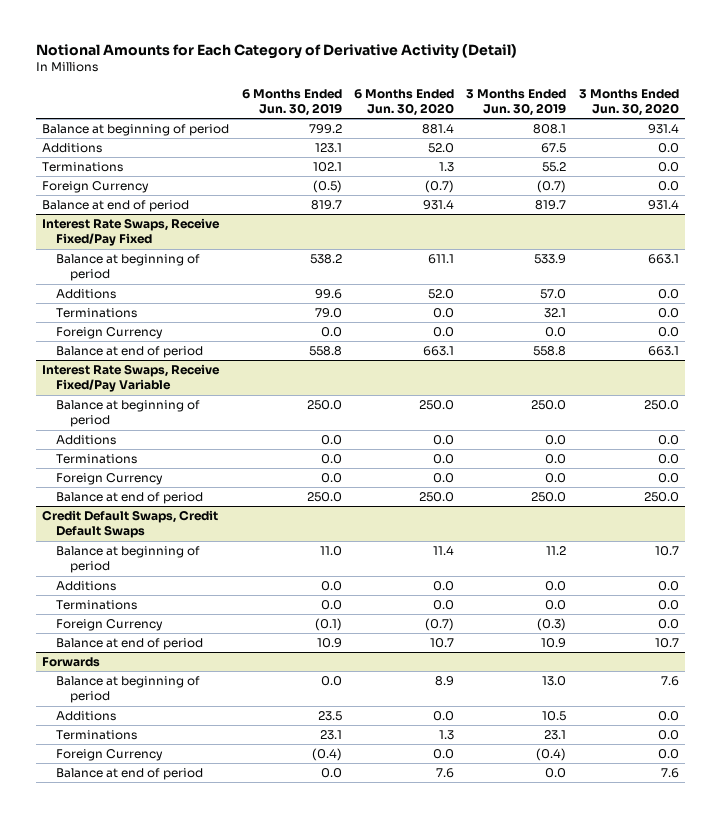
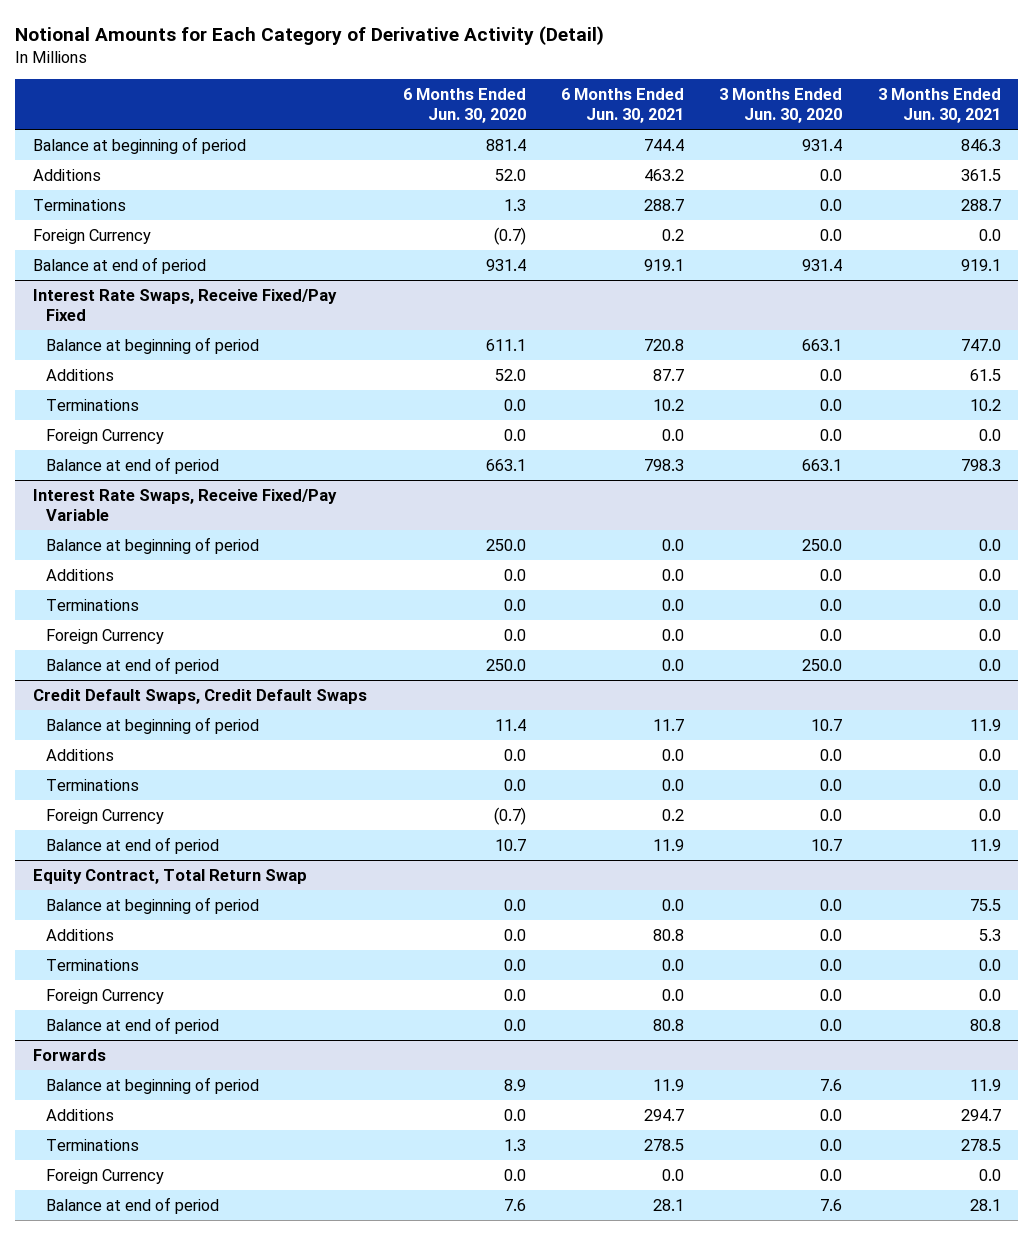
[241,88,342,116] 6 Months Ended Jun. 30, 2019 -> none
[466,88,567,116] 3 Months Ended Jun. 30, 2019 -> none
none -> [560,87,684,124] 6 Months Ended Jun. 30, 2021
none -> [877,87,1001,124] 3 Months Ended Jun. 30, 2021
none -> [33,868,308,884] Equity Contract, Total Return Swap
none -> [45,896,259,914] Balance at beginning of period
none -> [45,928,114,941] Additions
none -> [45,958,139,971] Terminations
none -> [45,988,164,1004] Foreign Currency
none -> [45,1016,219,1034] Balance at end of period

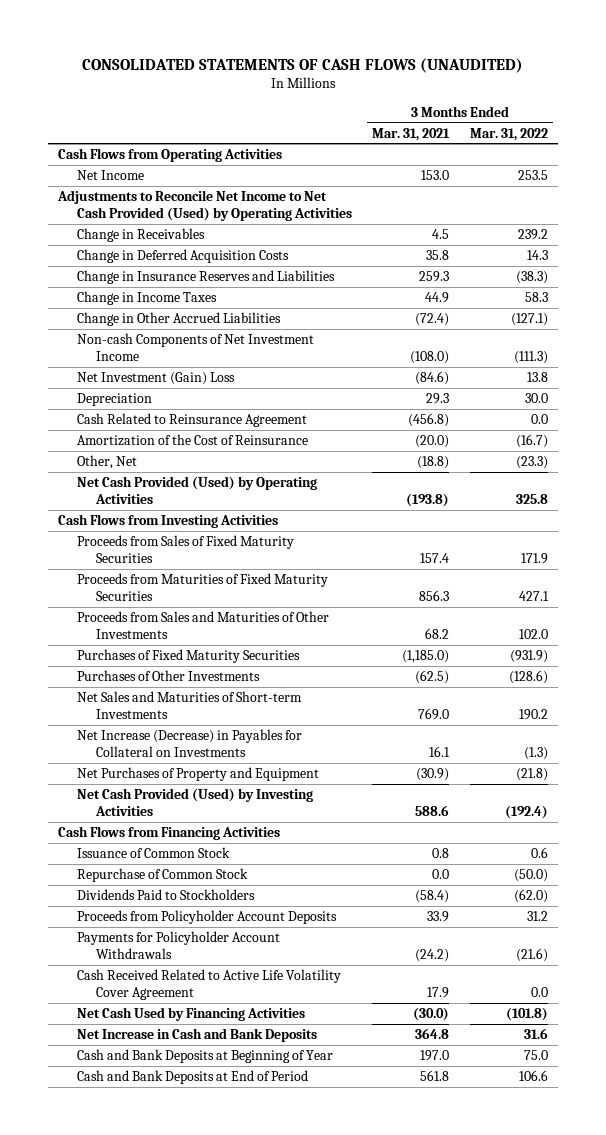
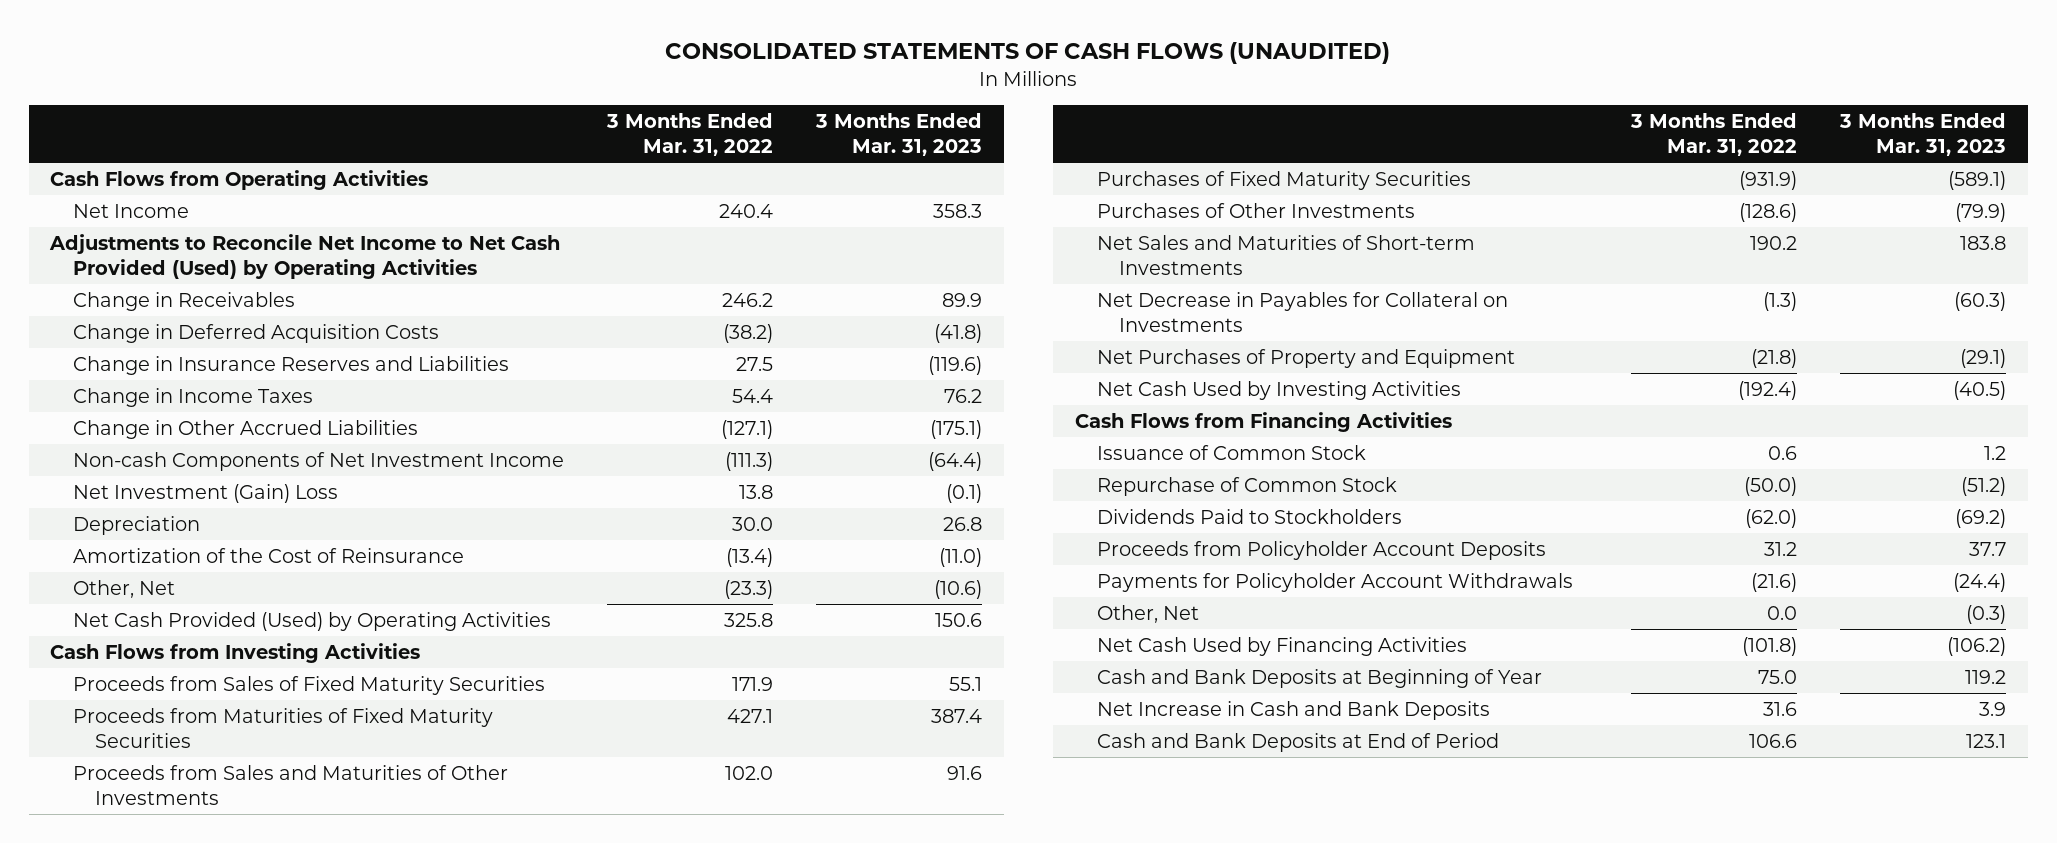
[372,127,451,141] Mar. 31, 2021 -> none
none -> [815,112,983,156] 3 Months Ended Mar. 31, 2023
[517,170,548,181] 253.5 -> [719,203,774,218] 240.4
[517,229,548,241] 239.2 -> [722,292,774,307] 246.2
[526,250,548,261] 14.3 -> [723,323,774,343] (38.2)
[515,271,548,285] (38.3) -> [736,356,774,371] 27.5
[524,292,548,303] 58.3 -> [732,388,774,403] 54.4
[77,413,308,428] Cash Related to Reinsurance Agreement -> none
[515,434,548,449] (16.7) -> [726,547,774,567] (13.4)
[77,729,303,757] Net Increase (Decrease) in Payables for Collateral on Investments -> [1096,291,1508,332] Net Decrease in Payables for Collateral on Investments
[77,788,314,816] Net Cash Provided (Used) by Investing Activities -> [1096,380,1461,400] Net Cash Used by Investing Activities
[77,969,342,1000] Cash Received Related to Active Life Volatility Cover Agreement -> none
none -> [1096,604,1199,623] Other, Net
[77,1028,318,1043] Net Increase in Cash and Bank Deposits -> [1096,700,1490,720] Net Increase in Cash and Bank Deposits

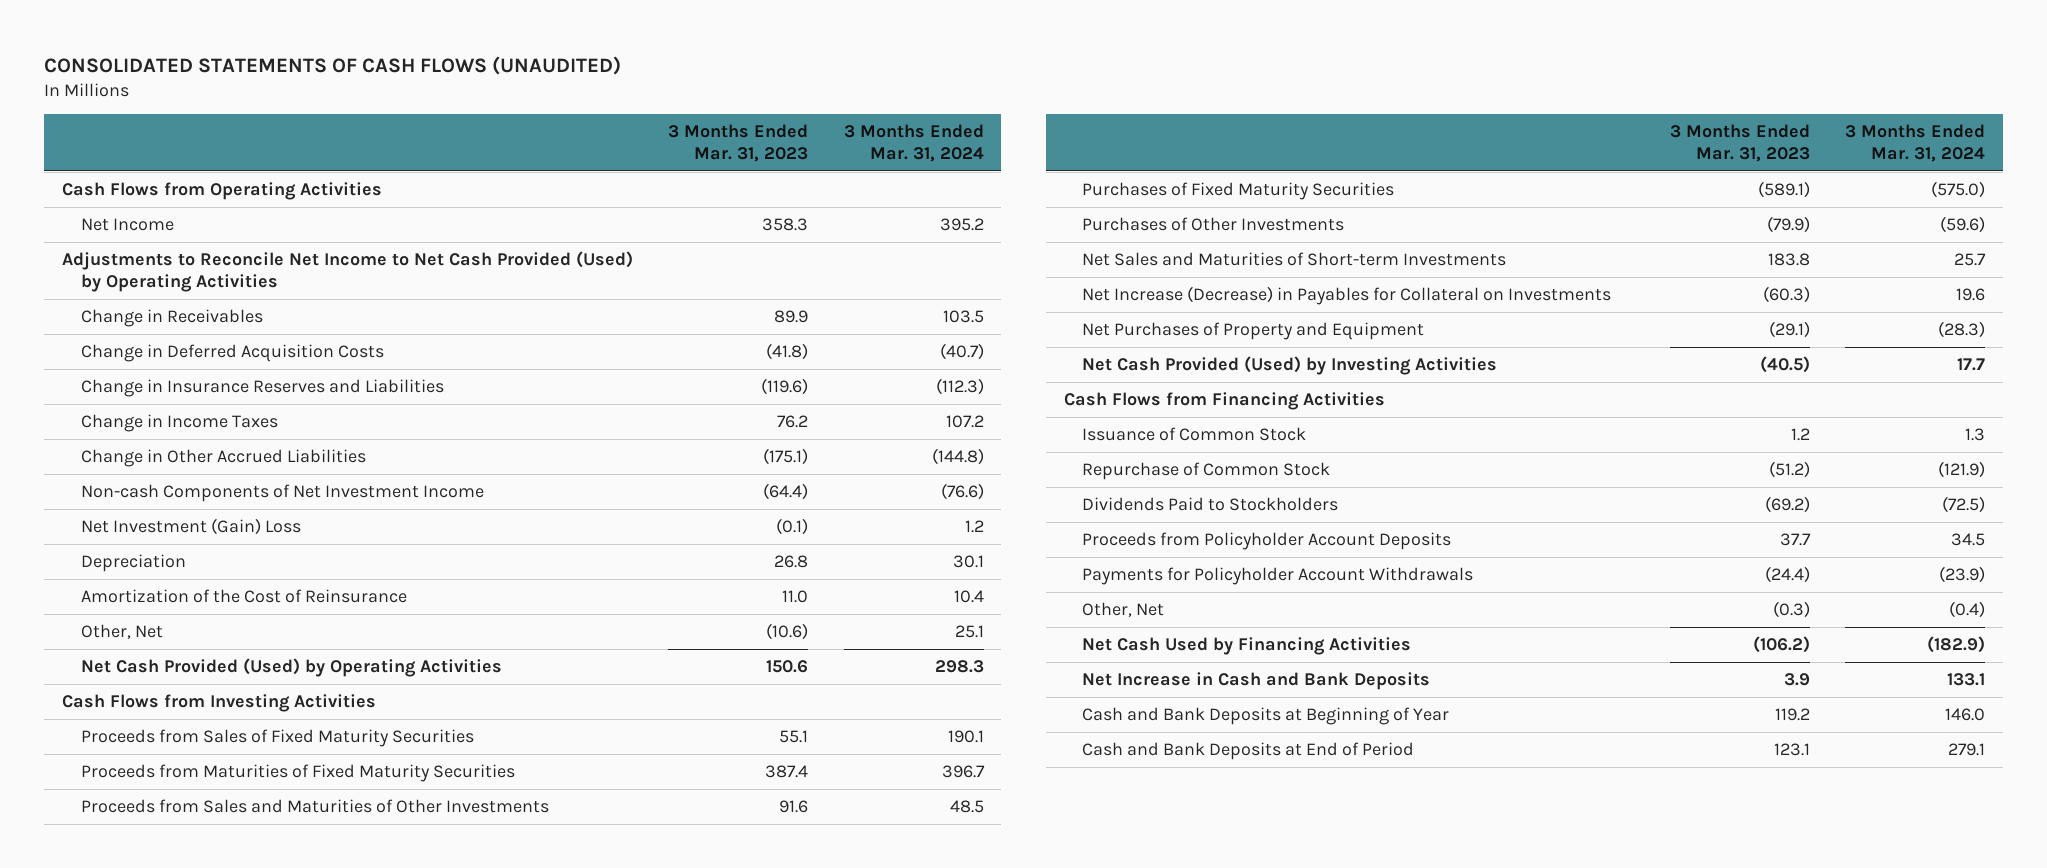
[606,112,774,156] 3 Months Ended Mar. 31, 2022 -> none
none -> [843,123,984,163] 3 Months Ended Mar. 31, 2024
[939,547,983,567] (11.0) -> [782,590,809,604] 11.0
[1096,291,1508,332] Net Decrease in Payables for Collateral on Investments -> [1082,286,1612,306] Net Increase (Decrease) in Payables for Collateral on Investments
[1096,380,1461,400] Net Cash Used by Investing Activities -> [1082,356,1498,376] Net Cash Provided (Used) by Investing Activities
[1096,668,1542,688] Cash and Bank Deposits at Beginning of Year -> [1082,707,1450,726] Cash and Bank Deposits at Beginning of Year

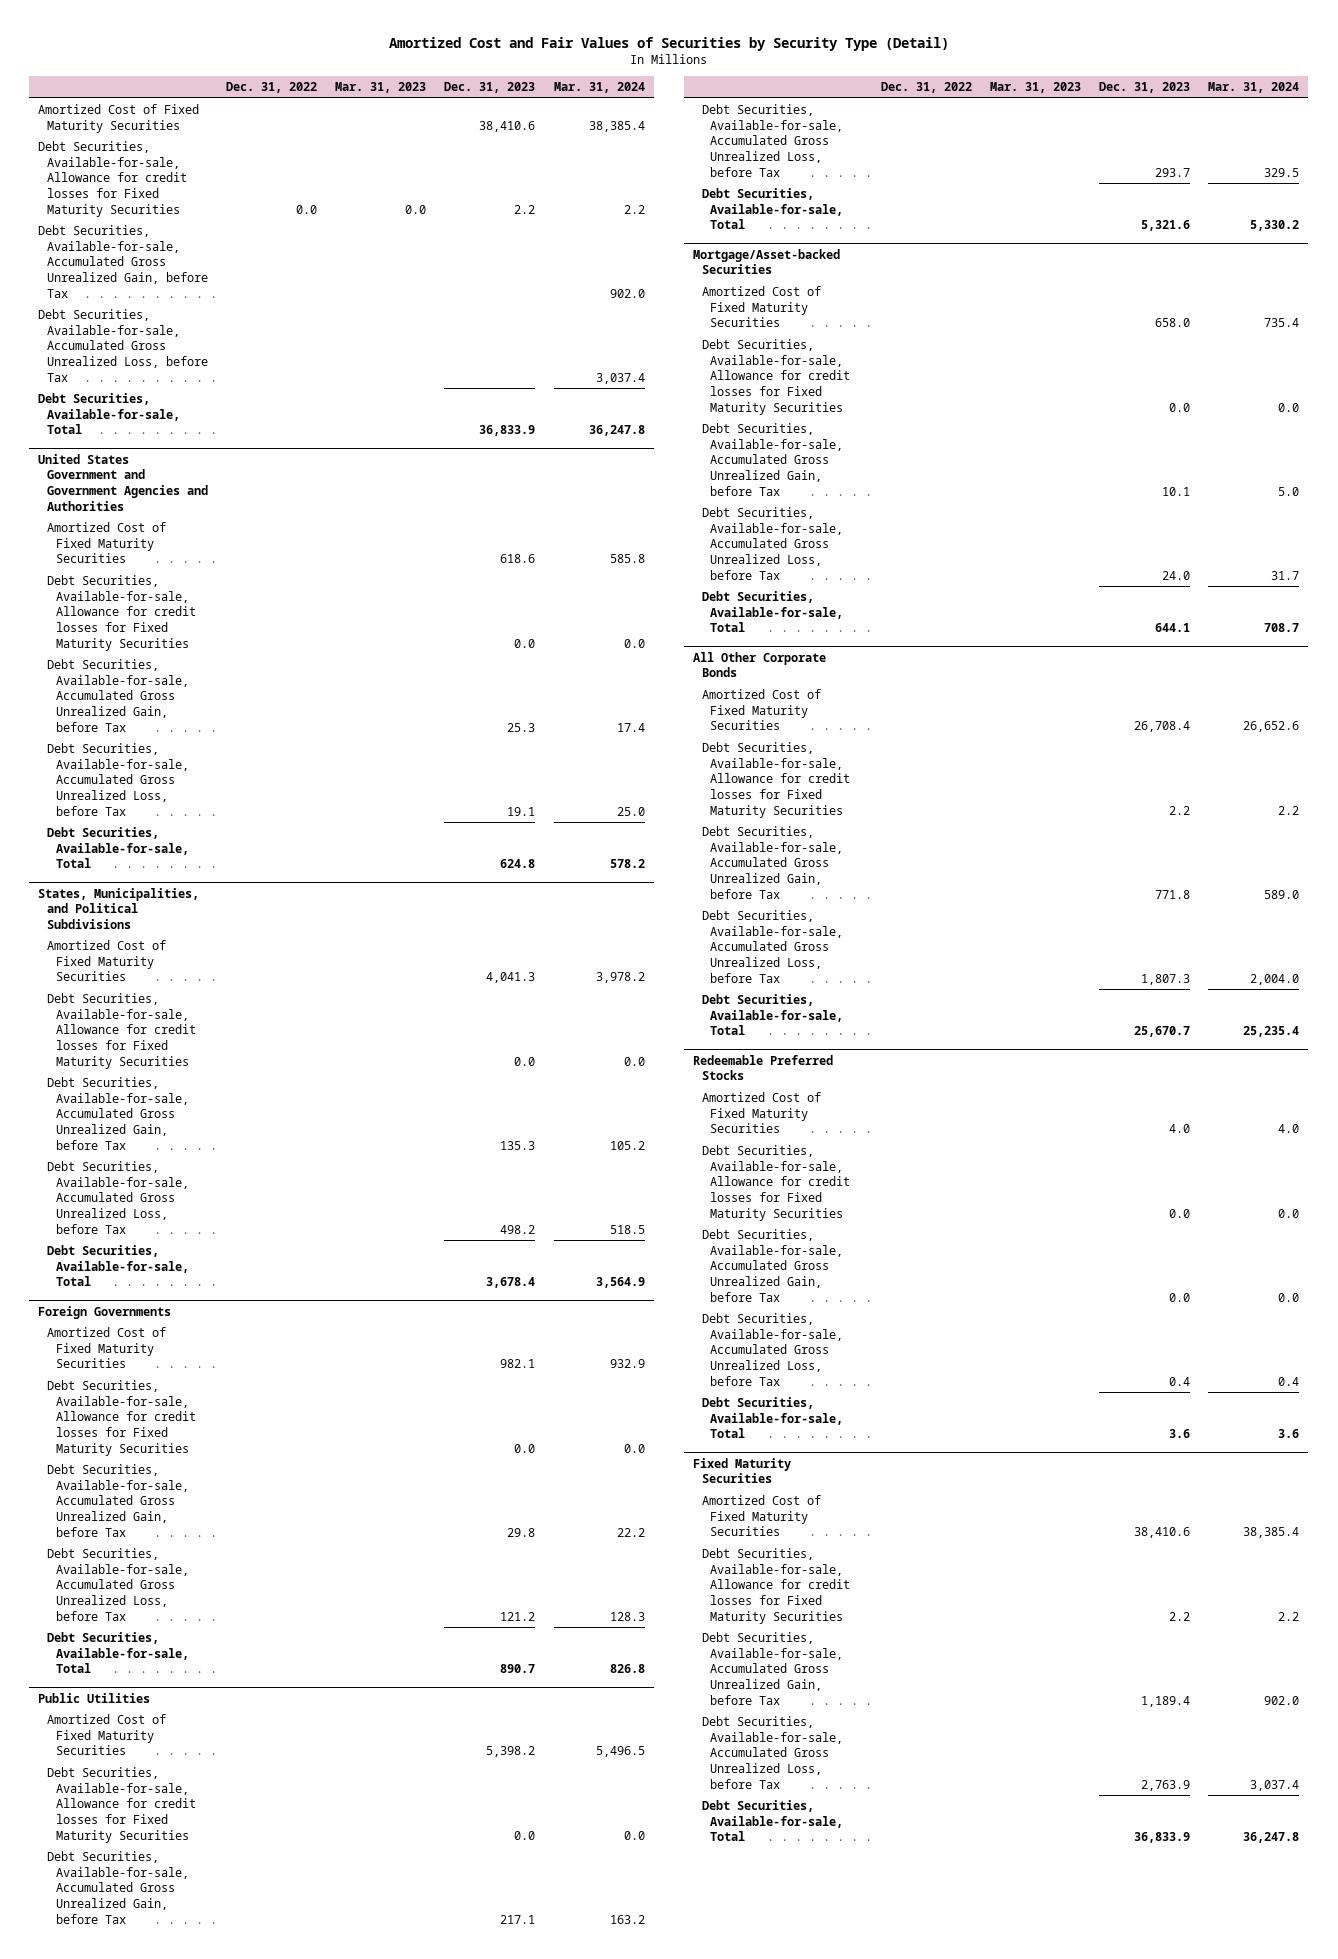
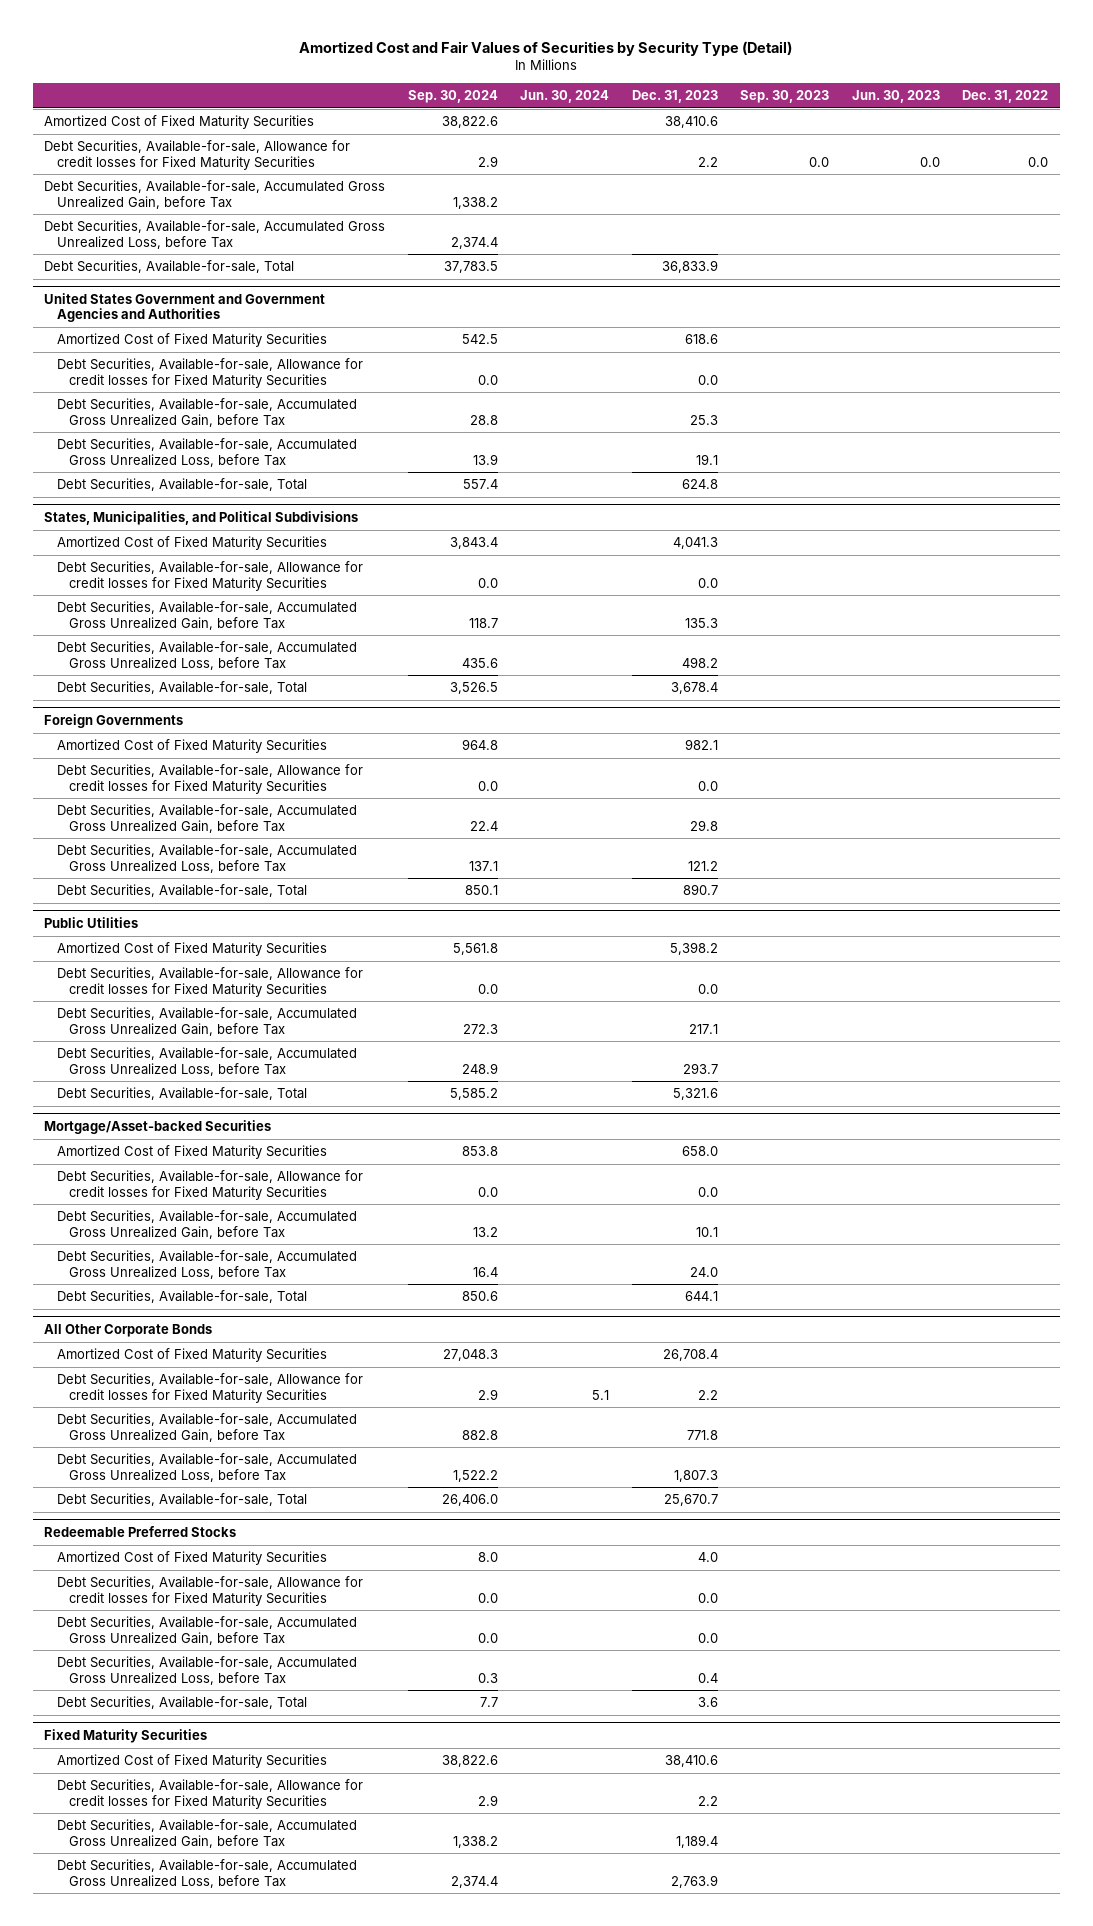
[335,82,427,94] Mar. 31, 2023 -> none
[553,82,645,94] Mar. 31, 2024 -> none
none -> [407,90,498,104] Sep. 30, 2024
none -> [520,90,610,104] Jun. 30, 2024
none -> [740,90,830,104] Sep. 30, 2023
none -> [851,90,940,104] Jun. 30, 2023
[701,1799,844,1842] Debt Securities, Available-for-sale, Total -> none

